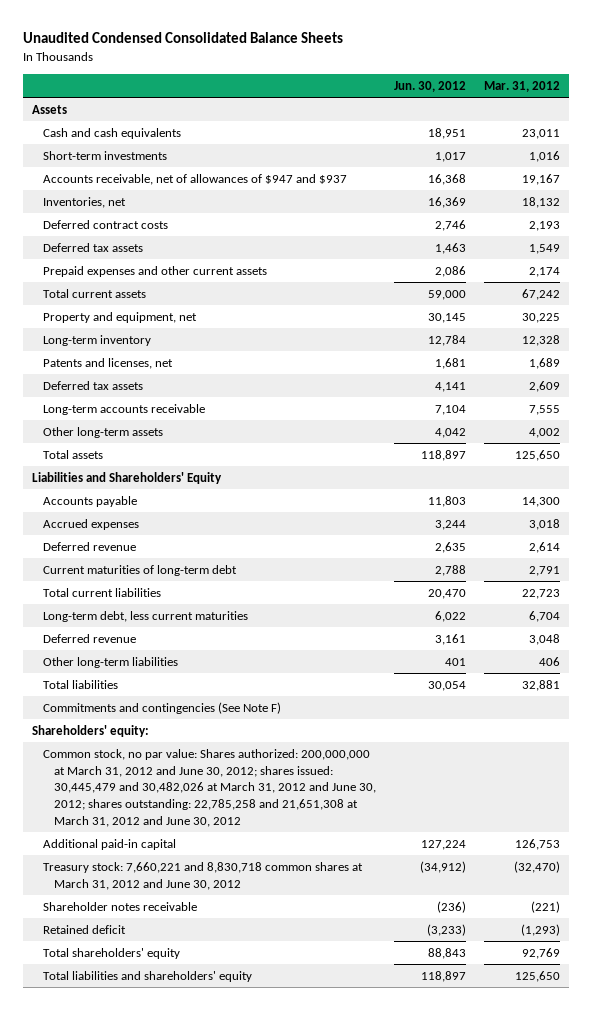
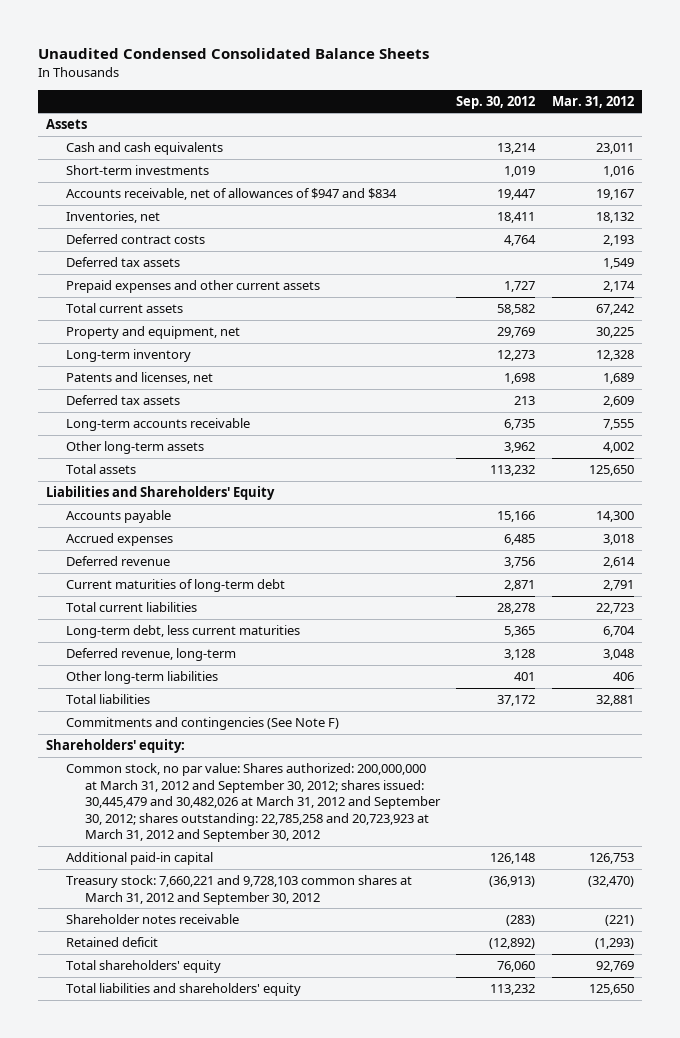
[394,80,467,92] Jun. 30, 2012 -> none
none -> [456,95,536,109] Sep. 30, 2012
[43,173,348,185] Accounts receivable, net of allowances of $947 and $937 -> [65,188,397,201] Accounts receivable, net of allowances of $947 and $834
[43,633,137,643] Deferred revenue -> [65,648,236,662] Deferred revenue, long-term
[43,748,377,827] Common stock, no par value: Shares authorized: 200,000,000 at March 31, 2012 and June 30, 2012; shares issued: 30,445,479 and 30,482,026 at March 31, 2012 and June 30, 2012; shares outstanding: 22,785,258 and 21,651,308 at March 31, 2012 and June 30, 2012 -> [65,763,442,843] Common stock, no par value: Shares authorized: 200,000,000 at March 31, 2012 and September 30, 2012; shares issued: 30,445,479 and 30,482,026 at March 31, 2012 and September 30, 2012; shares outstanding: 22,785,258 and 20,723,923 at March 31, 2012 and September 30, 2012
[43,861,364,890] Treasury stock: 7,660,221 and 8,830,718 common shares at March 31, 2012 and June 30, 2012 -> [65,875,412,905] Treasury stock: 7,660,221 and 9,728,103 common shares at March 31, 2012 and September 30, 2012

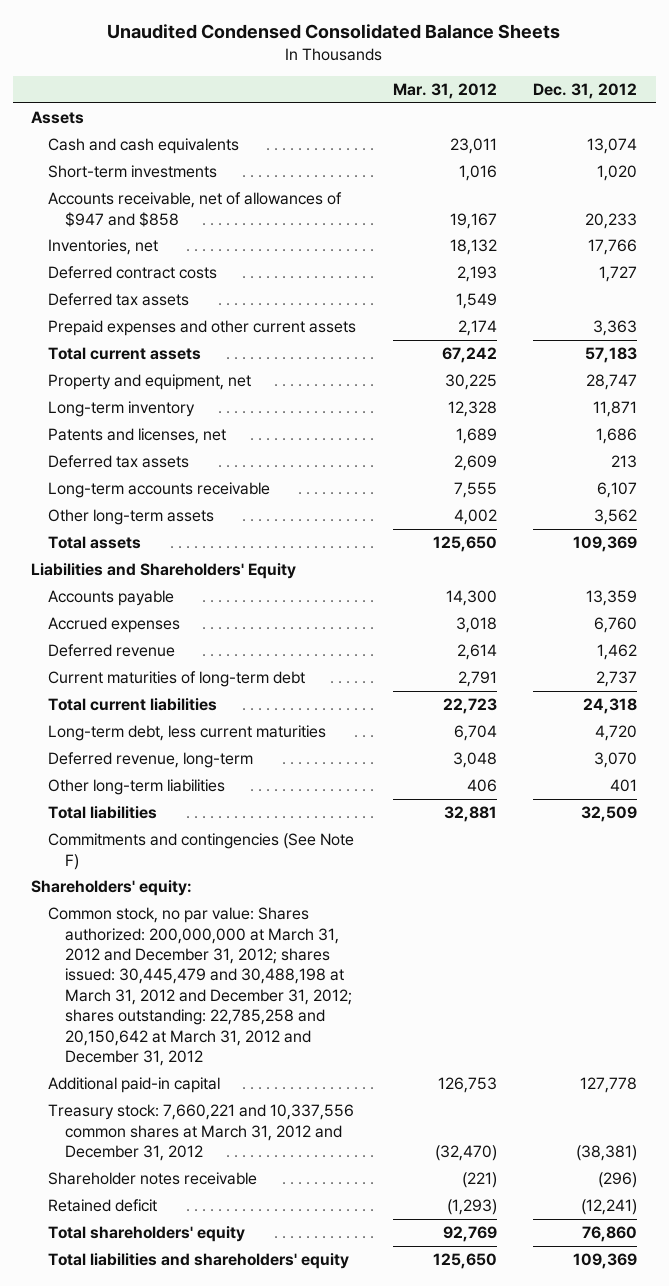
[456,95,536,109] Sep. 30, 2012 -> none
none -> [533,82,638,99] Dec. 31, 2012
[65,188,397,201] Accounts receivable, net of allowances of $947 and $834 -> [48,192,343,227] Accounts receivable, net of allowances of $947 and $858
[65,763,442,843] Common stock, no par value: Shares authorized: 200,000,000 at March 31, 2012 and September 30, 2012; shares issued: 30,445,479 and 30,482,026 at March 31, 2012 and September 30, 2012; shares outstanding: 22,785,258 and 20,723,923 at March 31, 2012 and September 30, 2012 -> [48,907,352,1067] Common stock, no par value: Shares authorized: 200,000,000 at March 31, 2012 and December 31, 2012; shares issued: 30,445,479 and 30,488,198 at March 31, 2012 and December 31, 2012; shares outstanding: 22,785,258 and 20,150,642 at March 31, 2012 and December 31, 2012
[65,875,412,905] Treasury stock: 7,660,221 and 9,728,103 common shares at March 31, 2012 and September 30, 2012 -> [48,1104,355,1162] Treasury stock: 7,660,221 and 10,337,556 common shares at March 31, 2012 and December 31, 2012

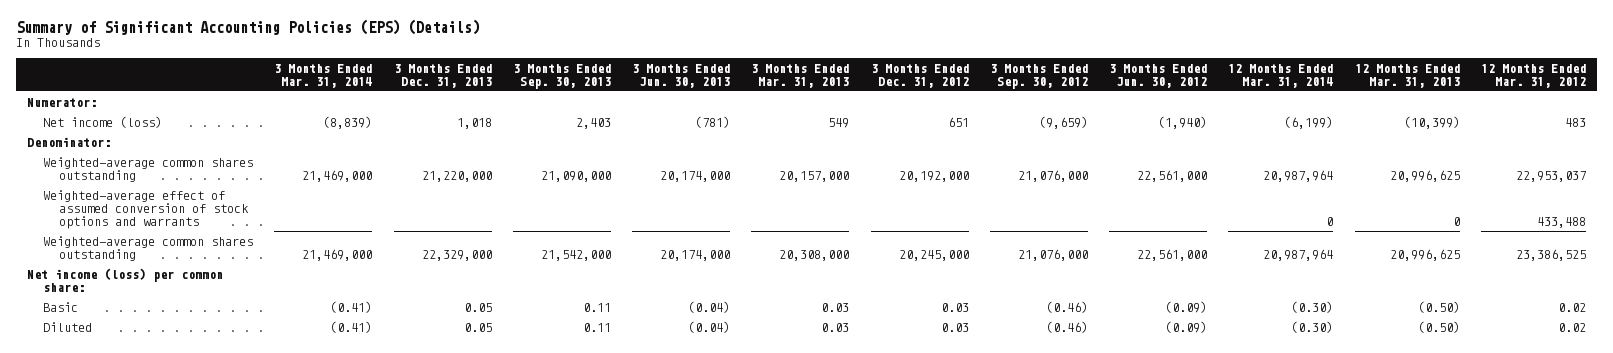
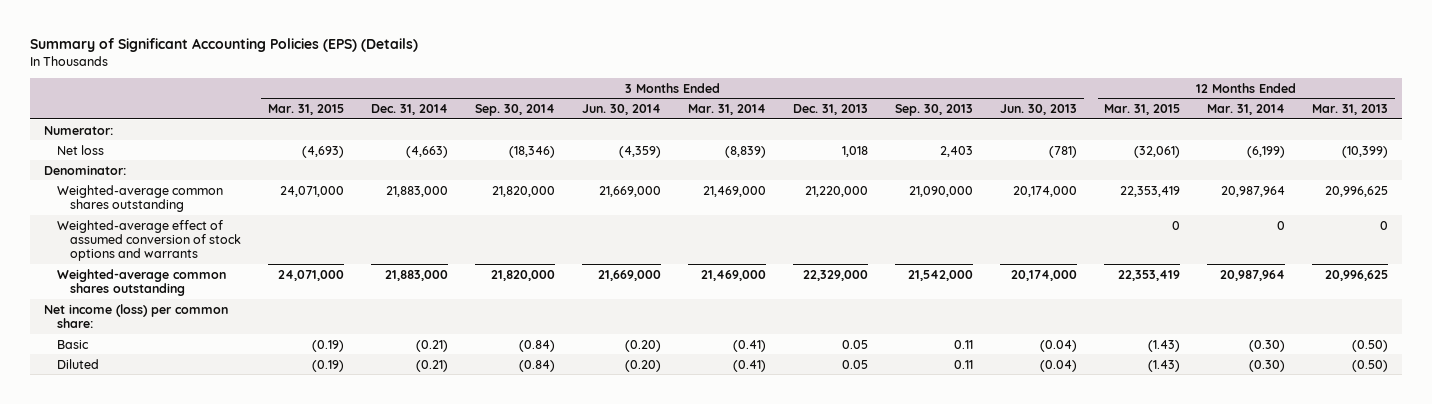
[751,63,850,88] 3 Months Ended Mar. 31, 2013 -> none
[870,63,969,88] 3 Months Ended Dec. 31, 2012 -> none
[989,63,1088,89] 3 Months Ended Sep. 30, 2012 -> none
[1109,63,1208,88] 3 Months Ended Jun. 30, 2012 -> none
[1480,63,1586,88] 12 Months Ended Mar. 31, 2012 -> none
none -> [267,104,344,116] Mar. 31, 2015
none -> [370,104,448,116] Dec. 31, 2014
none -> [474,104,555,117] Sep. 30, 2014
none -> [582,104,662,116] Jun. 30, 2014
none -> [1104,104,1181,116] Mar. 31, 2015
[43,115,163,128] Net income (loss) -> [56,144,104,155] Net loss

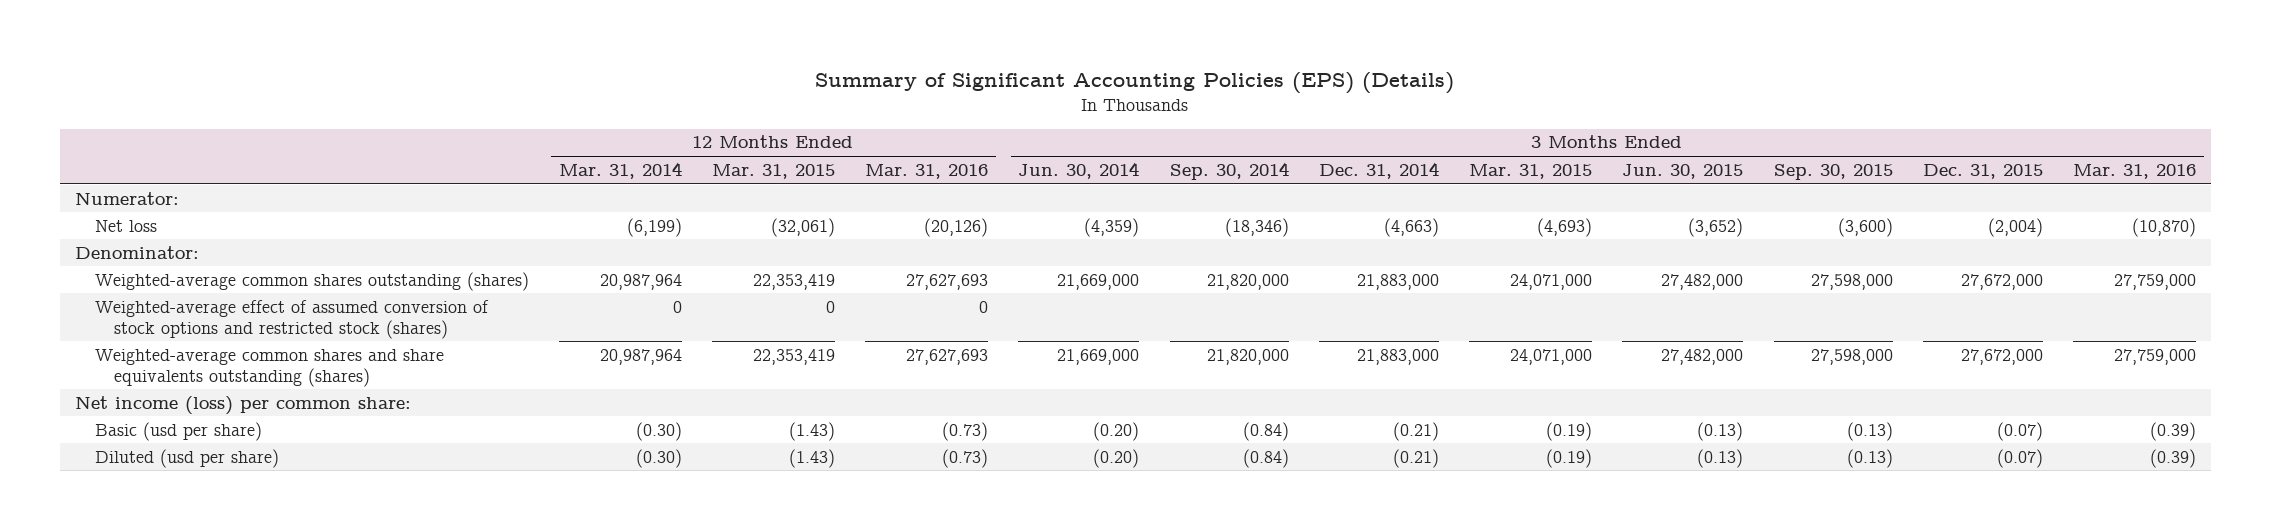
[688,104,767,116] Mar. 31, 2014 -> none
[793,104,869,116] Dec. 31, 2013 -> none
[895,104,974,117] Sep. 30, 2013 -> none
[1000,104,1078,116] Jun. 30, 2013 -> none
[1312,104,1389,116] Mar. 31, 2013 -> none
none -> [865,163,989,179] Mar. 31, 2016
none -> [1622,163,1744,179] Jun. 30, 2015
none -> [1773,163,1893,180] Sep. 30, 2015
none -> [1922,163,2043,179] Dec. 31, 2015
none -> [2073,163,2197,179] Mar. 31, 2016
[56,184,223,212] Weighted-average common shares outstanding -> [94,271,529,291] Weighted-average common shares outstanding (shares)
[56,219,241,262] Weighted-average effect of assumed conversion of stock options and warrants -> [94,299,489,339] Weighted-average effect of assumed conversion of stock options and restricted stock (shares)
[56,268,226,296] Weighted-average common shares outstanding -> [94,348,444,387] Weighted-average common shares and share equivalents outstanding (shares)
[56,339,89,349] Basic -> [94,421,262,441] Basic (usd per share)
[56,358,99,369] Diluted -> [94,448,279,468] Diluted (usd per share)

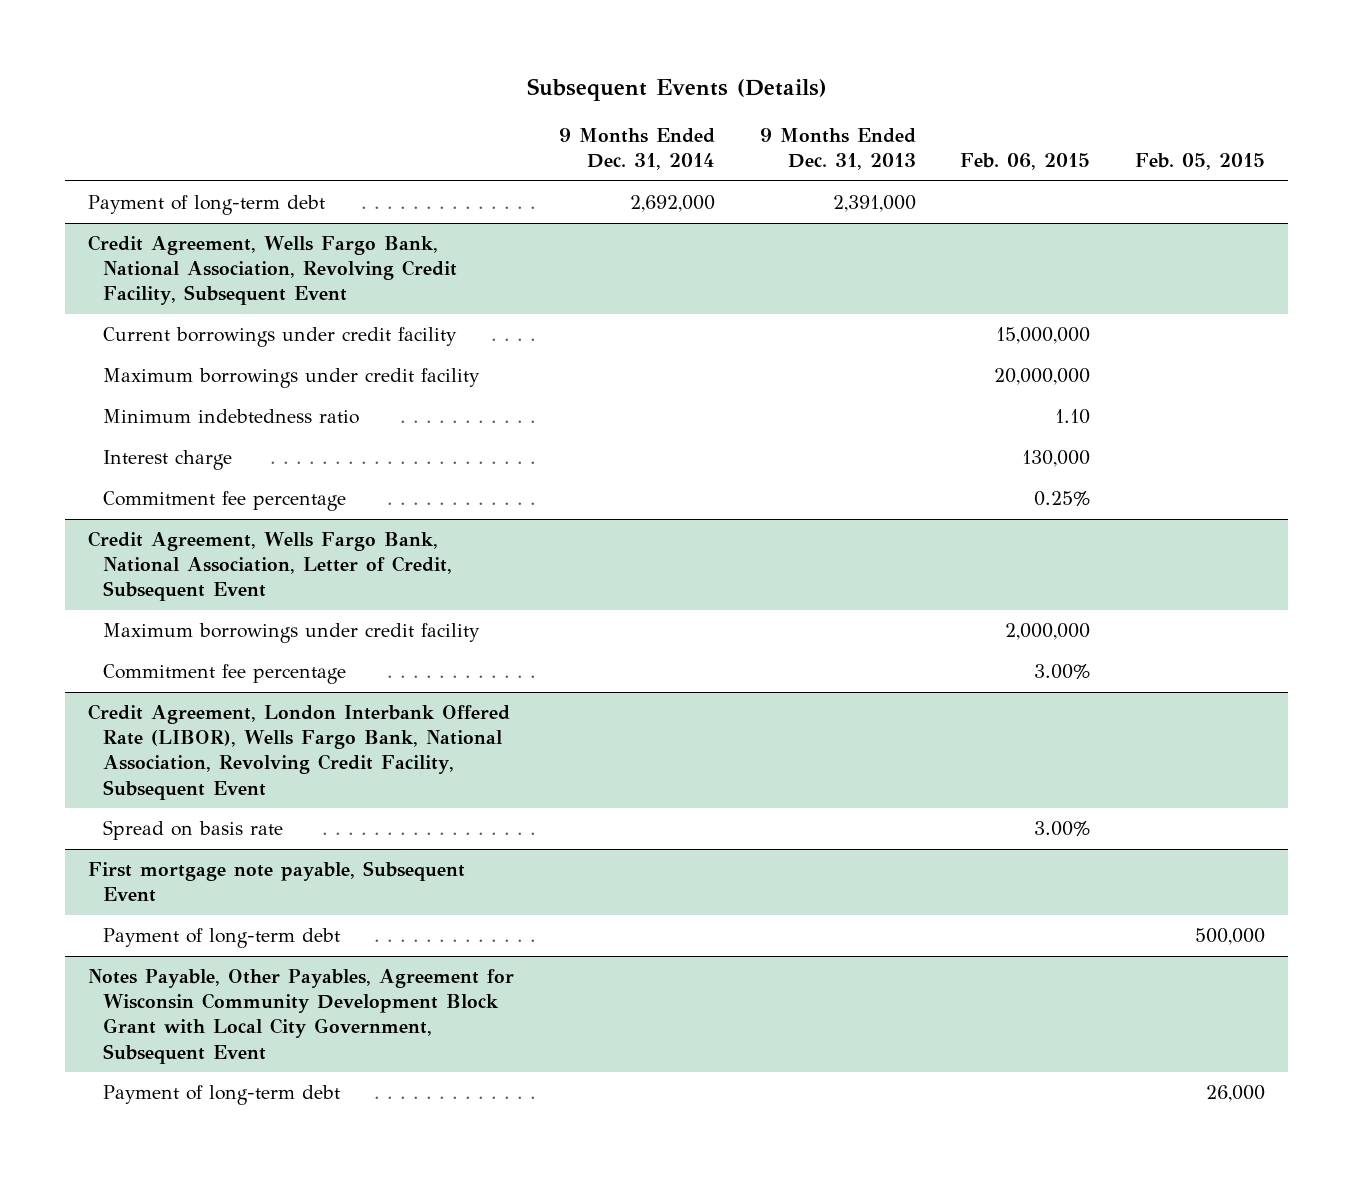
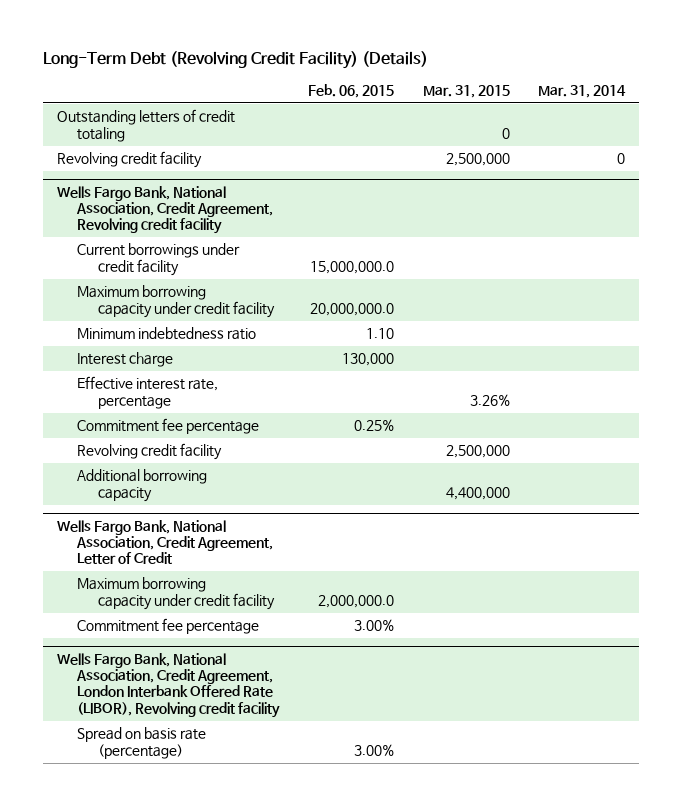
[526,78,827,102] Subsequent Events (Details) -> [43,50,429,69] Long-Term Debt (Revolving Credit Facility) (Details)
[558,127,715,171] 9 Months Ended Dec. 31, 2014 -> none
[759,127,916,171] 9 Months Ended Dec. 31, 2013 -> none
[1135,153,1266,171] Feb. 05, 2015 -> none
none -> [422,84,510,98] Mar. 31, 2015
none -> [538,84,627,98] Mar. 31, 2014
[87,195,325,216] Payment of long-term debt -> none
none -> [57,109,236,142] Outstanding letters of credit totaling
none -> [57,151,203,169] Revolving credit facility
[87,235,458,306] Credit Agreement, Wells Fargo Bank, National Association, Revolving Credit Facility, Subsequent Event -> [57,185,274,235] Wells Fargo Bank, National Association, Credit Agreement, Revolving credit facility
[996,327,1091,345] 15,000,000 -> [310,260,395,274] 15,000,000.0
[103,368,481,389] Maximum borrowings under credit facility -> [77,285,275,318] Maximum borrowing capacity under credit facility
[994,368,1091,386] 20,000,000 -> [310,302,395,316] 20,000,000.0
none -> [77,376,219,409] Effective interest rate, percentage
none -> [77,443,223,461] Revolving credit facility
none -> [77,469,208,502] Additional borrowing capacity
[87,531,453,602] Credit Agreement, Wells Fargo Bank, National Association, Letter of Credit, Subsequent Event -> [57,519,274,565] Wells Fargo Bank, National Association, Credit Agreement, Letter of Credit
[103,623,481,644] Maximum borrowings under credit facility -> [77,577,275,610] Maximum borrowing capacity under credit facility
[1005,623,1091,641] 2,000,000 -> [318,594,395,608] 2,000,000.0
[87,861,465,903] First mortgage note payable, Subsequent Event -> none
[103,928,341,949] Payment of long-term debt -> none
[87,969,514,1064] Notes Payable, Other Payables, Agreement for Wisconsin Community Development Block Grant with Local City Government, Subsequent Event -> none
[103,1085,341,1106] Payment of long-term debt -> none
[87,704,510,800] Credit Agreement, London Interbank Offered Rate (LIBOR), Wells Fargo Bank, National Association, Revolving Credit Facility, Subsequent Event -> [57,652,281,718] Wells Fargo Bank, National Association, Credit Agreement, London Interbank Offered Rate (LIBOR), Revolving credit facility
[103,820,284,841] Spread on basis rate -> [77,727,207,759] Spread on basis rate (percentage)

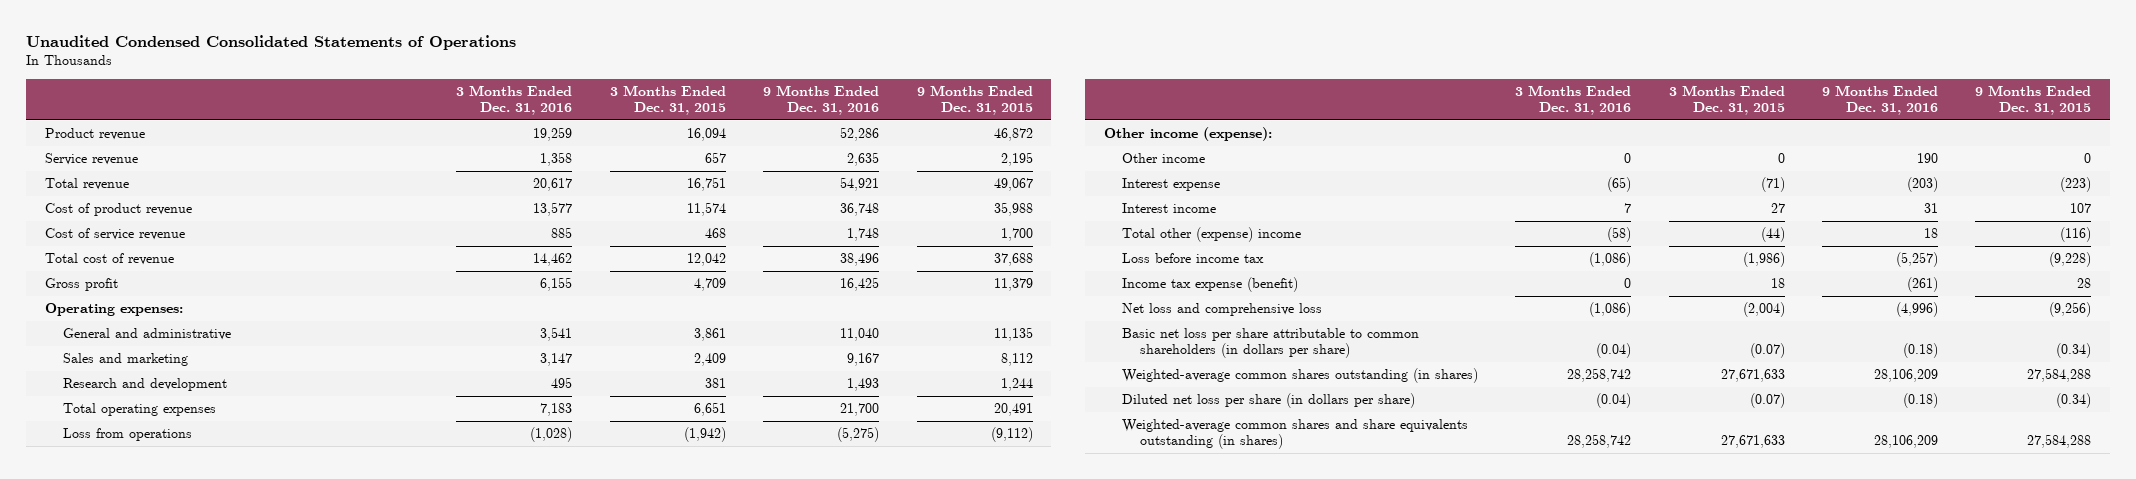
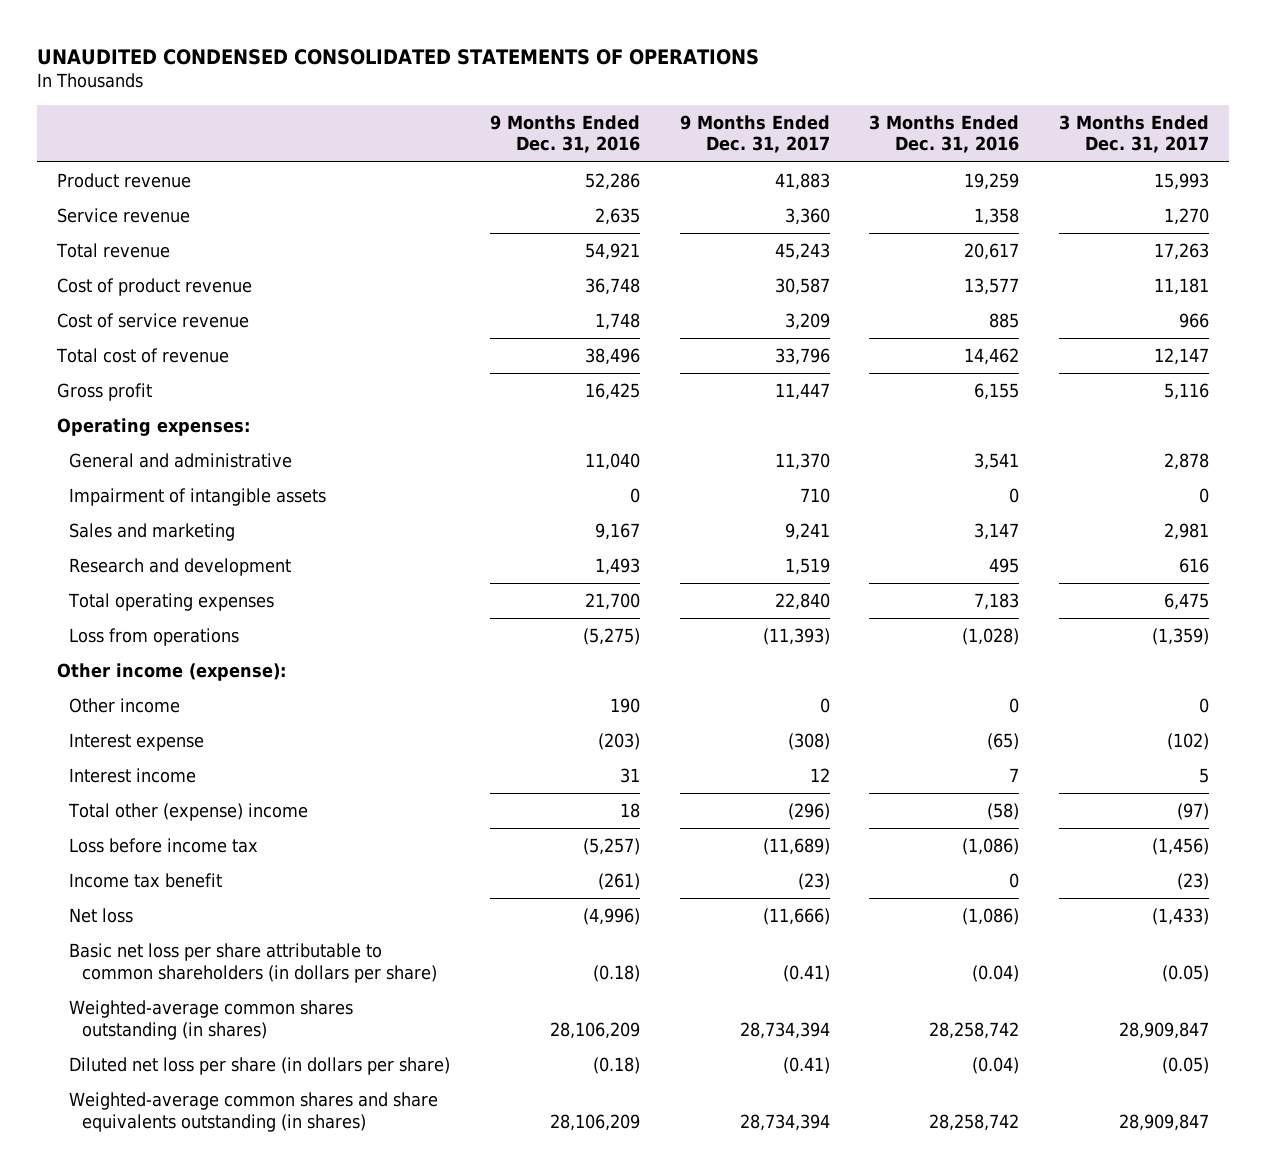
[26,35,517,51] Unaudited Condensed Consolidated Statements of Operations -> [37,48,760,65] UNAUDITED CONDENSED CONSOLIDATED STATEMENTS OF OPERATIONS
[609,85,726,115] 3 Months Ended Dec. 31, 2015 -> none
[916,85,1033,115] 9 Months Ended Dec. 31, 2015 -> none
none -> [679,114,830,154] 9 Months Ended Dec. 31, 2017
none -> [1058,114,1209,154] 3 Months Ended Dec. 31, 2017
none -> [69,488,327,507] Impairment of intangible assets
[1121,277,1298,293] Income tax expense (benefit) -> [69,873,223,889] Income tax benefit
[1121,303,1322,317] Net loss and comprehensive loss -> [69,908,134,924] Net loss

